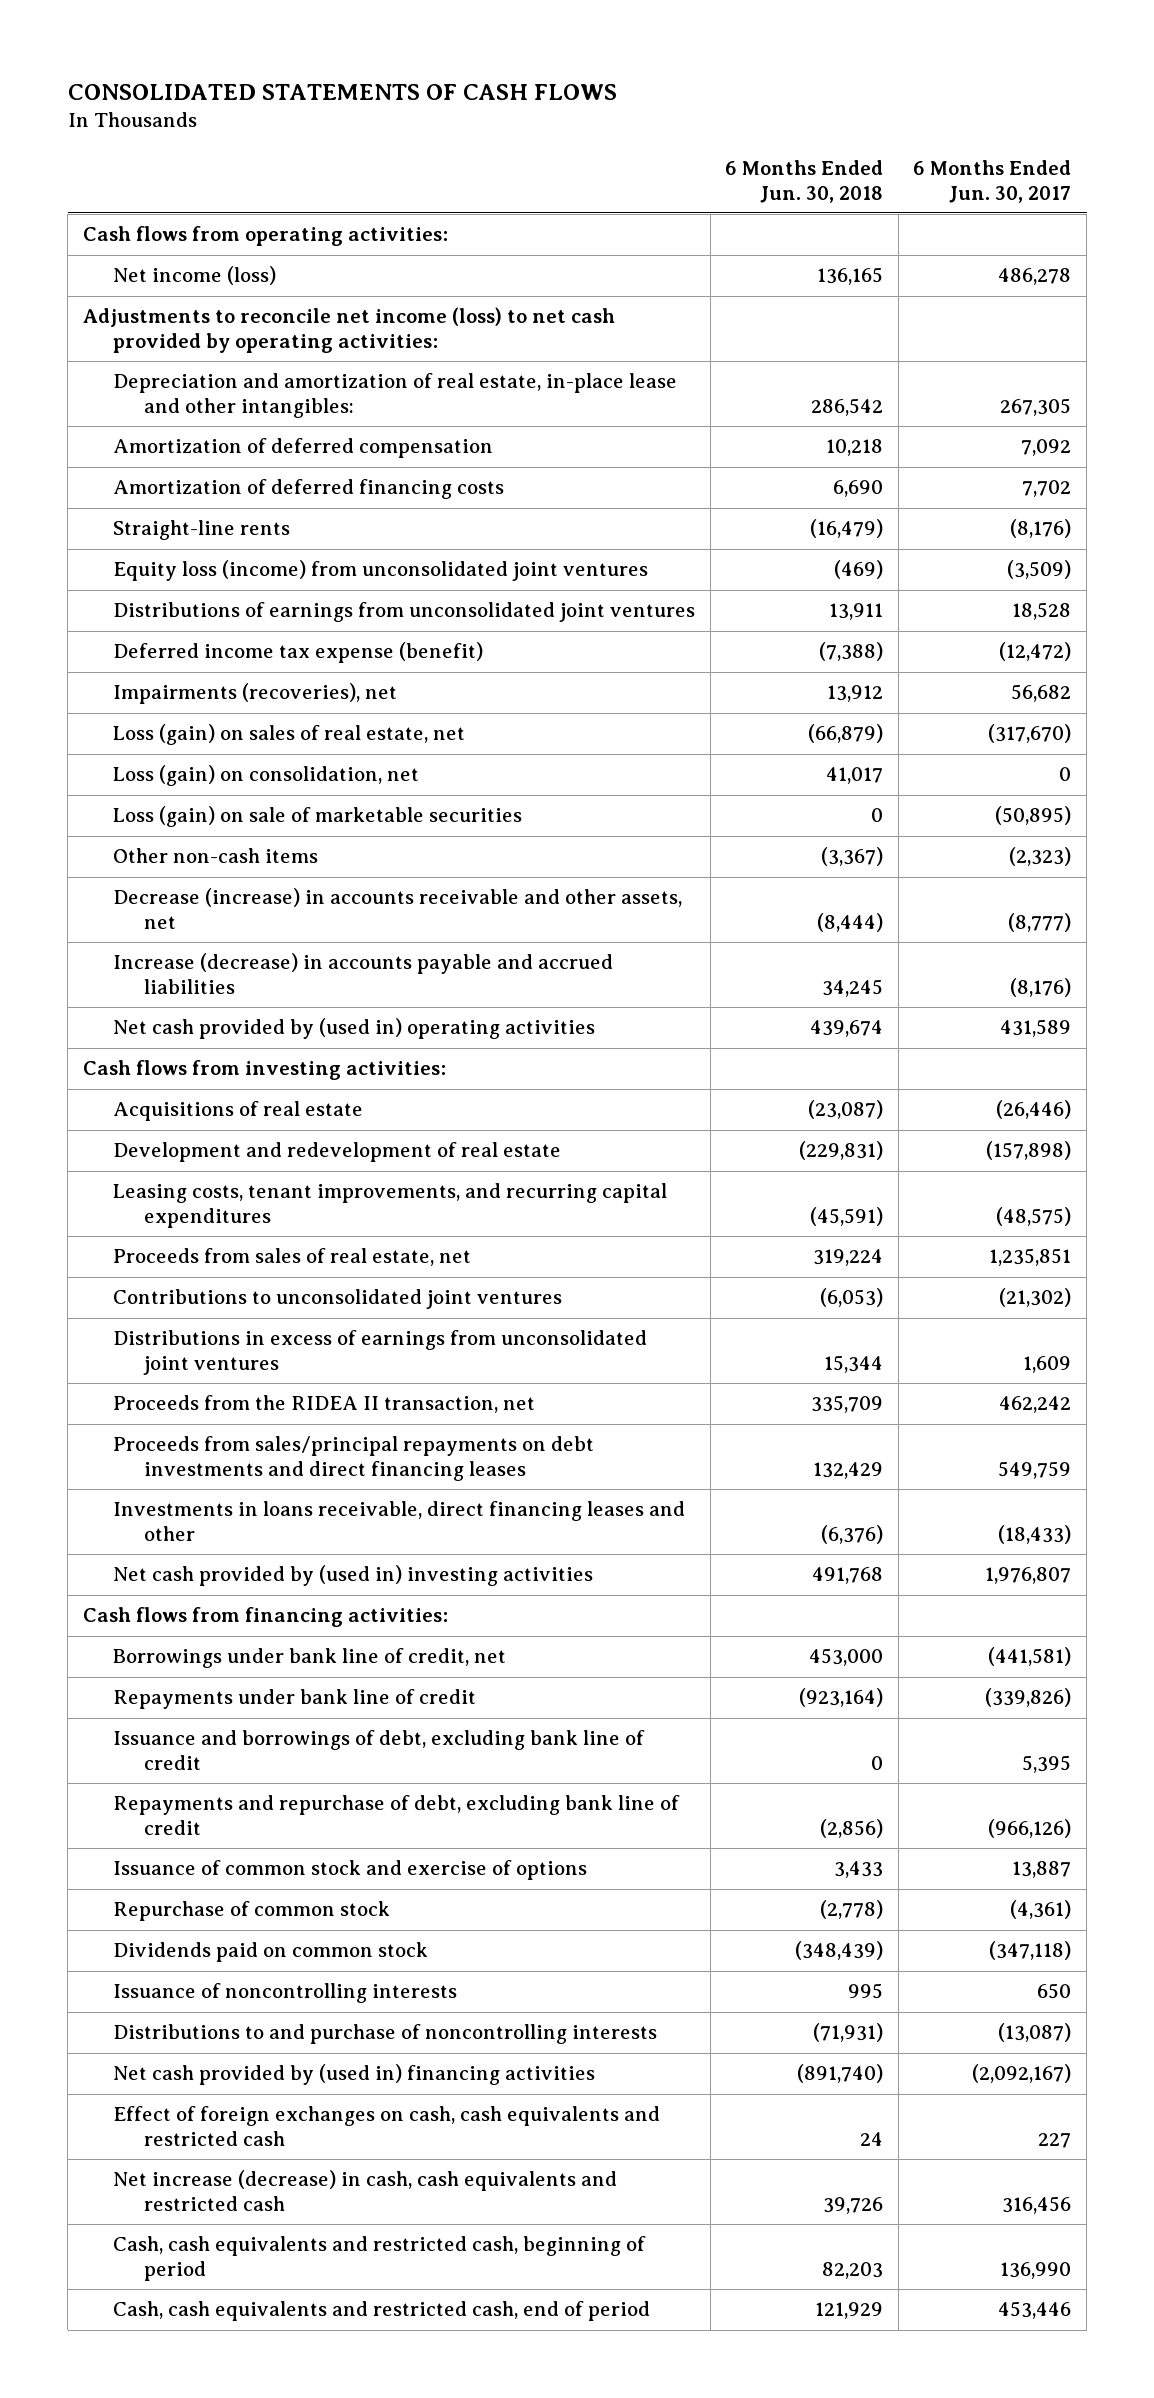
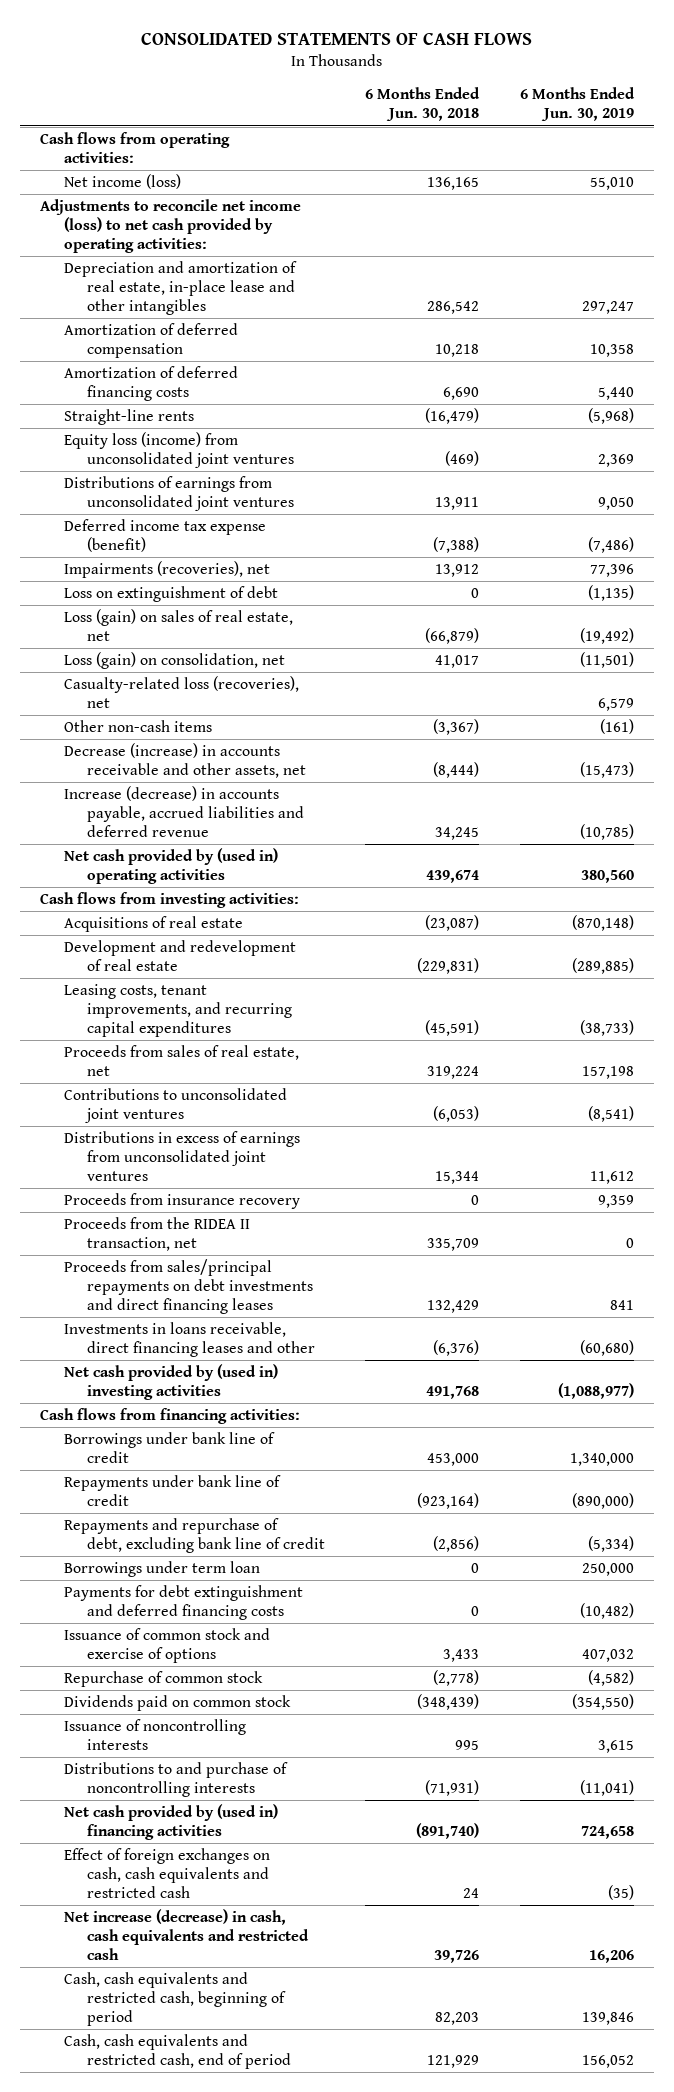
[913,159,1072,203] 6 Months Ended Jun. 30, 2017 -> none
none -> [519,87,635,122] 6 Months Ended Jun. 30, 2019
[113,373,678,419] Depreciation and amortization of real estate, in-place lease and other intangibles: -> [63,260,297,316] Depreciation and amortization of real estate, in-place lease and other intangibles
none -> [63,585,278,602] Loss on extinguishment of debt
[113,806,523,828] Loss (gain) on sale of marketable securities -> none
none -> [63,675,299,709] Casualty-related loss (recoveries), net
[113,953,614,995] Increase (decrease) in accounts payable and accrued liabilities -> [63,785,305,838] Increase (decrease) in accounts payable, accrued liabilities and deferred revenue
none -> [63,1192,300,1209] Proceeds from insurance recovery
[113,1648,507,1669] Borrowings under bank line of credit, net -> [63,1431,275,1464] Borrowings under bank line of credit
[113,1730,646,1771] Issuance and borrowings of debt, excluding bank line of credit -> none
none -> [63,1560,260,1577] Borrowings under term loan
none -> [63,1584,303,1621] Payments for debt extinguishment and deferred financing costs

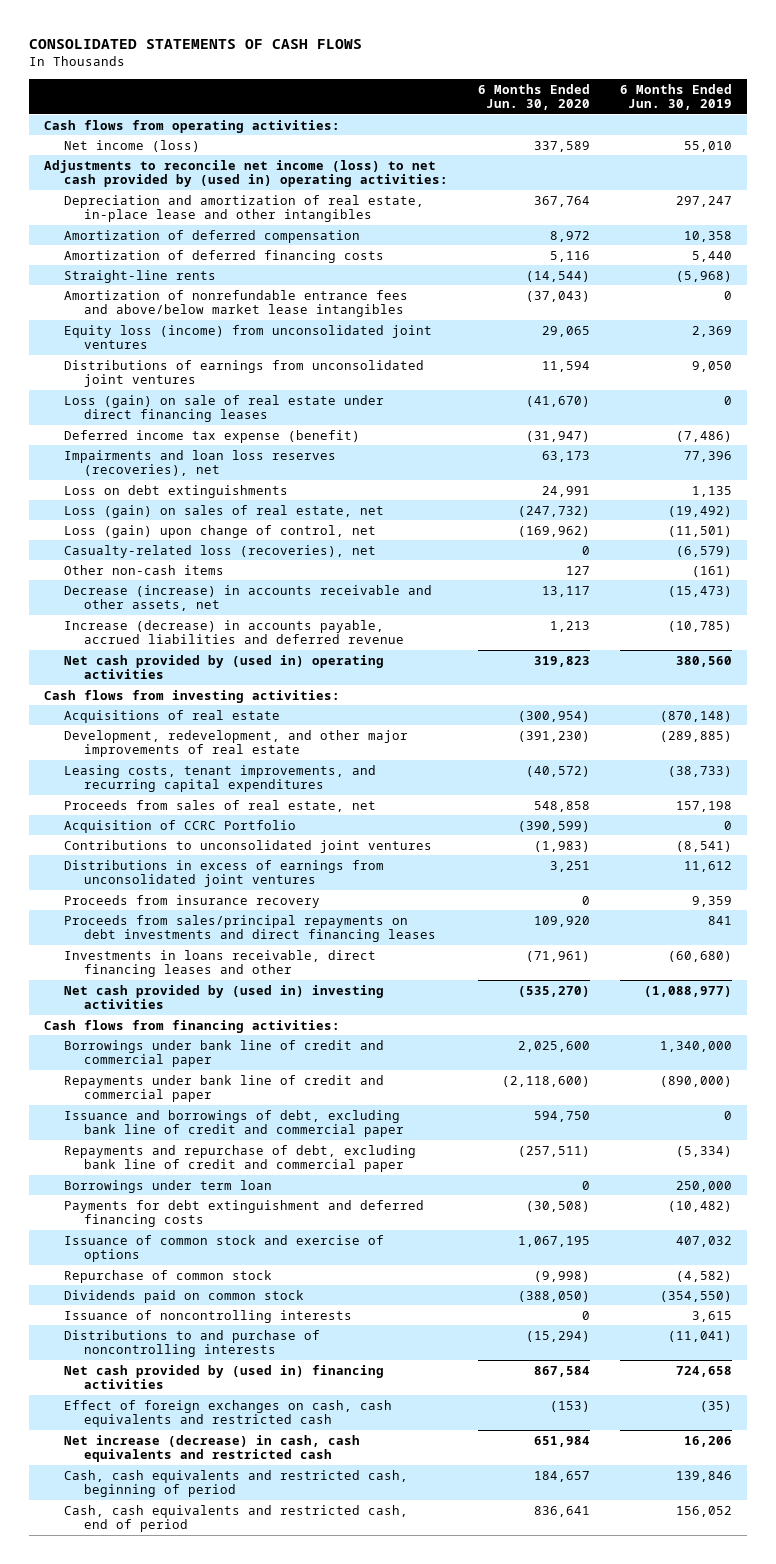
[365,87,481,122] 6 Months Ended Jun. 30, 2018 -> none
none -> [478,83,591,111] 6 Months Ended Jun. 30, 2020
[40,198,302,254] Adjustments to reconcile net income (loss) to net cash provided by operating activities: -> [44,159,449,188] Adjustments to reconcile net income (loss) to net cash provided by (used in) operating activities:
none -> [64,289,409,318] Amortization of nonrefundable entrance fees and above/below market lease intangibles
none -> [64,394,385,423] Loss (gain) on sale of real estate under direct financing leases
[63,560,270,578] Impairments (recoveries), net -> [64,449,337,477] Impairments and loan loss reserves (recoveries), net
[63,585,278,602] Loss on extinguishment of debt -> [64,484,289,498] Loss on debt extinguishments
[587,584,634,601] (1,135) -> [692,485,733,497] 1,135
[63,651,285,669] Loss (gain) on consolidation, net -> [64,524,377,538] Loss (gain) upon change of control, net
[597,698,634,712] 6,579 -> [676,545,733,557] (6,579)
[63,939,296,972] Development and redevelopment of real estate -> [64,729,409,758] Development, redevelopment, and other major improvements of real estate
none -> [64,819,297,833] Acquisition of CCRC Portfolio
[63,1216,250,1252] Proceeds from the RIDEA II transaction, net -> none
[63,1431,275,1464] Borrowings under bank line of credit -> [64,1039,385,1068] Borrowings under bank line of credit and commercial paper
[63,1474,281,1507] Repayments under bank line of credit -> [64,1074,385,1103] Repayments under bank line of credit and commercial paper
none -> [64,1109,404,1138] Issuance and borrowings of debt, excluding bank line of credit and commercial paper
[63,1517,326,1554] Repayments and repurchase of debt, excluding bank line of credit -> [64,1144,417,1173] Repayments and repurchase of debt, excluding bank line of credit and commercial paper

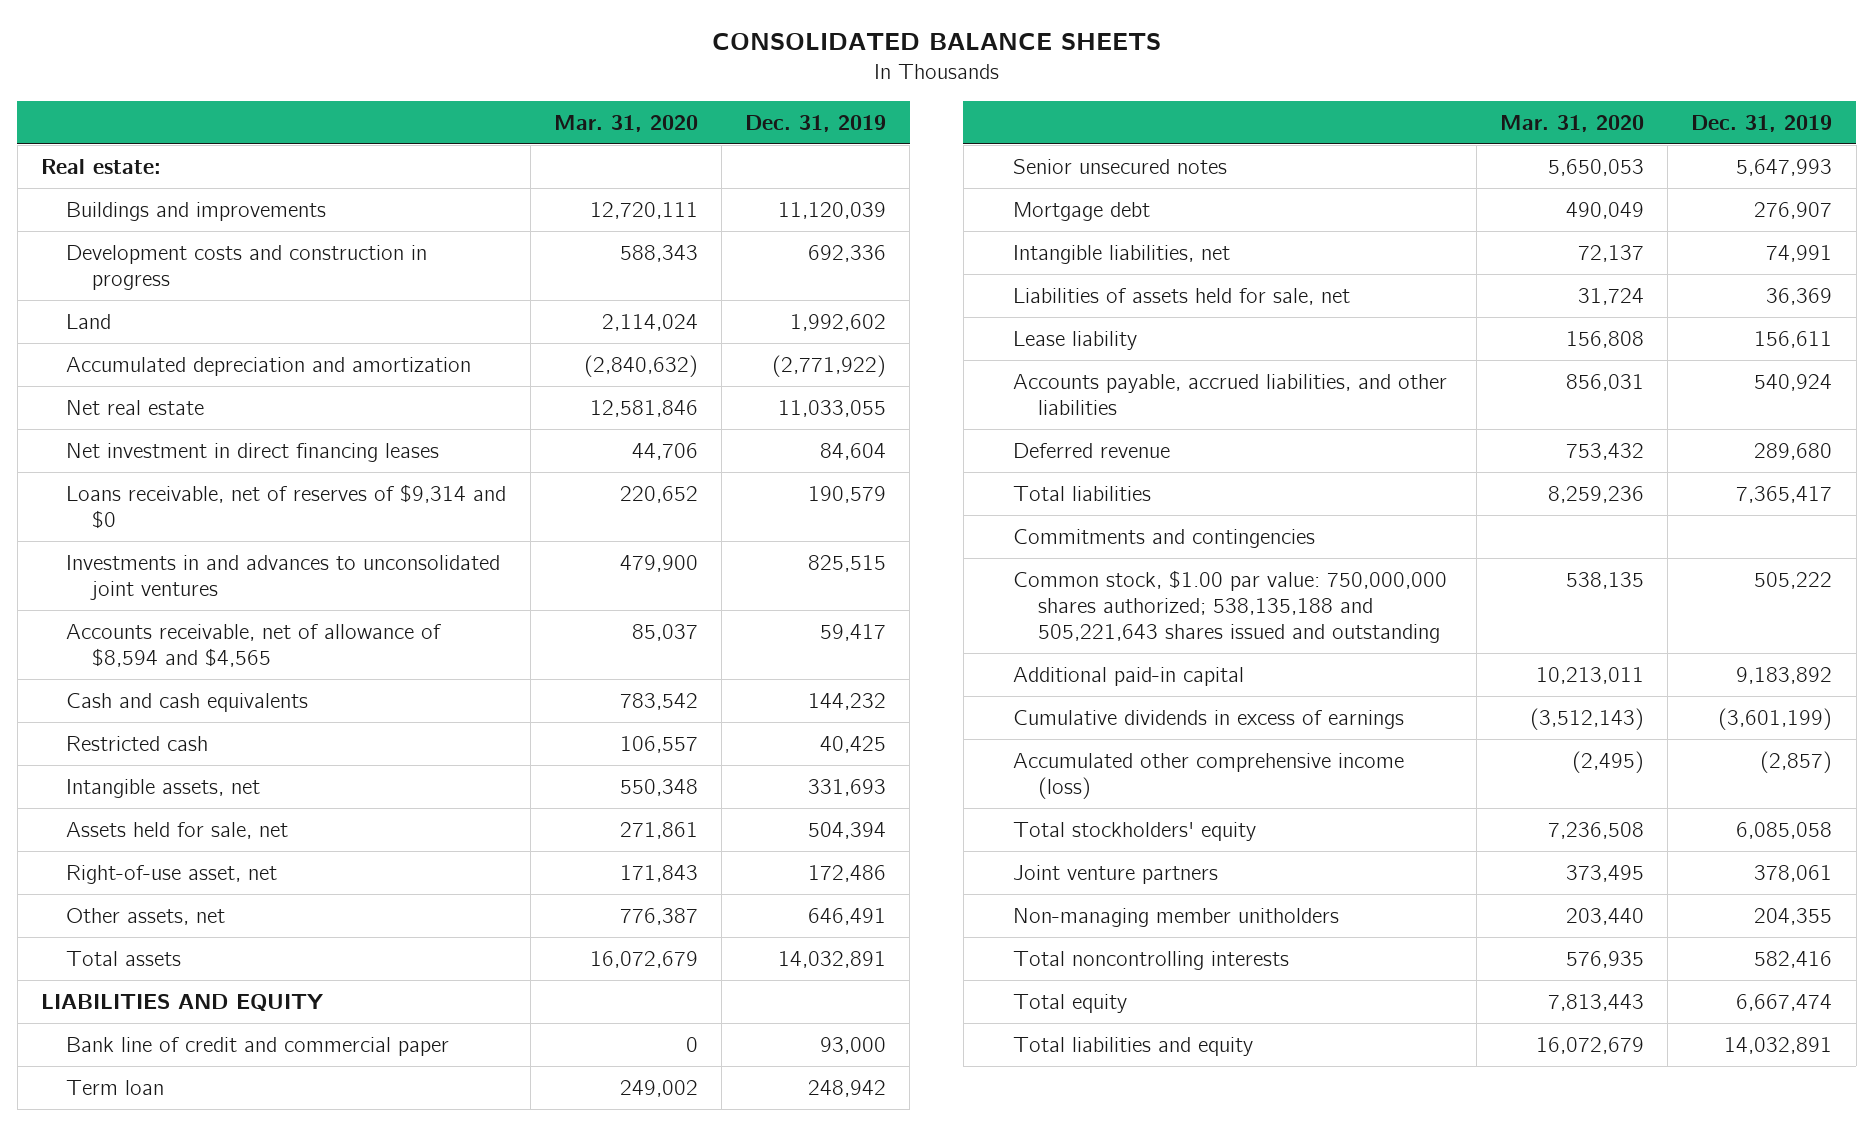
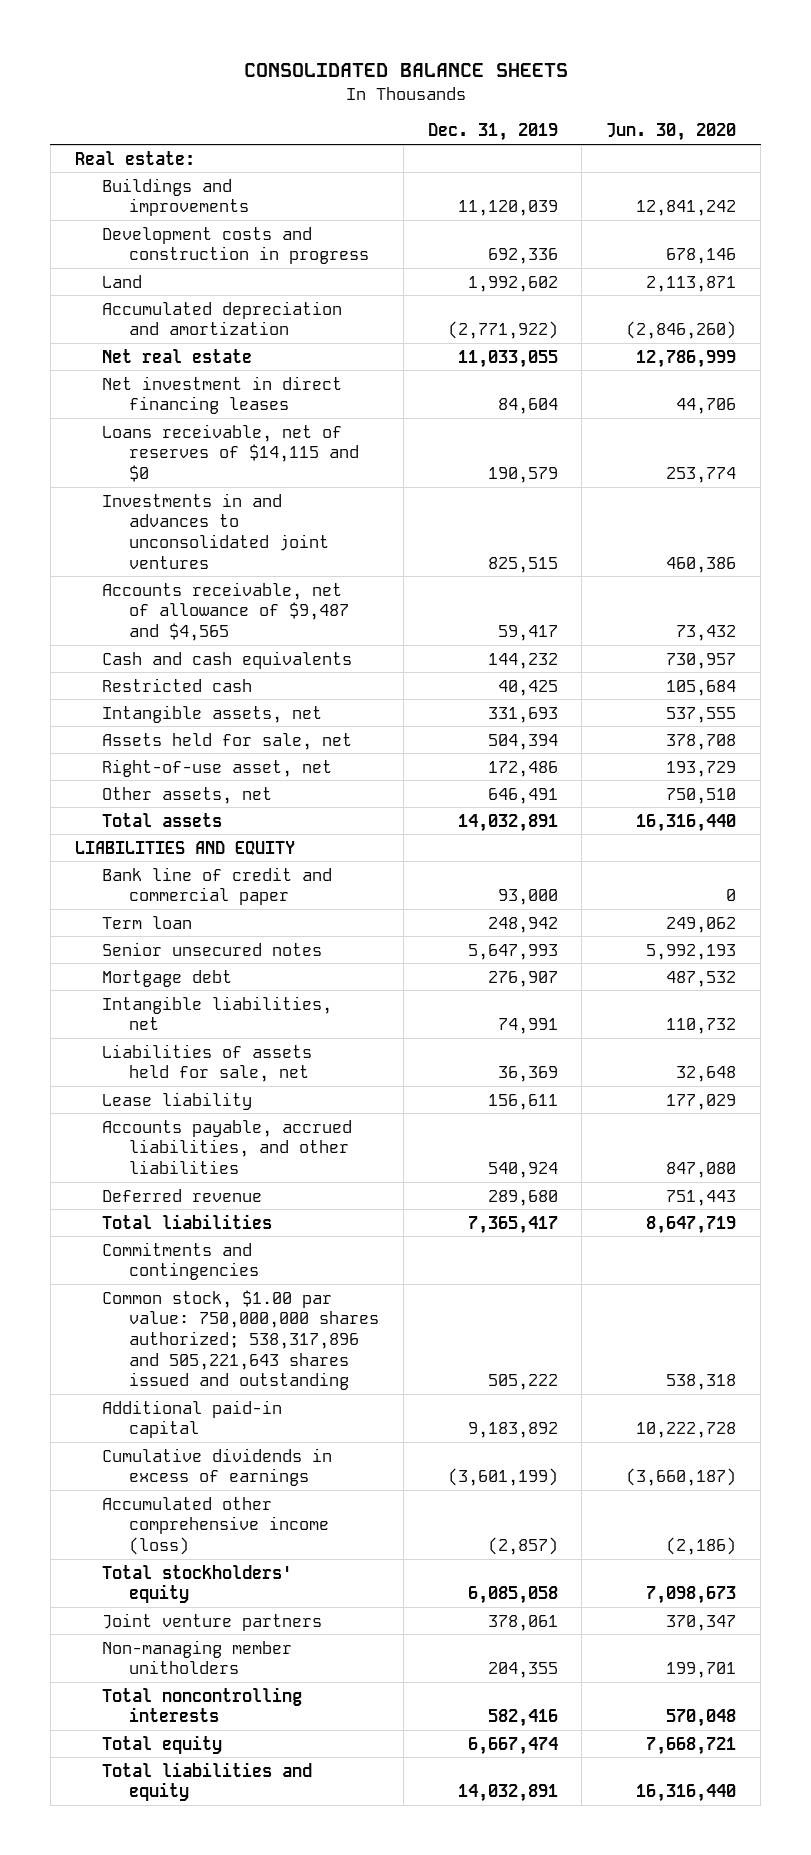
[553,114,698,132] Mar. 31, 2020 -> none
none -> [606,123,737,142] Jun. 30, 2020
[66,483,507,529] Loans receivable, net of reserves of $9,314 and $0 -> [101,423,359,482] Loans receivable, net of reserves of $14,115 and $0
[66,623,442,667] Accounts receivable, net of allowance of $8,594 and $4,565 -> [101,581,349,641] Accounts receivable, net of allowance of $9,487 and $4,565
[1012,569,1447,643] Common stock, $1.00 par value: 750,000,000 shares authorized; 538,135,188 and 505,221,643 shares issued and outstanding -> [101,1289,379,1391] Common stock, $1.00 par value: 750,000,000 shares authorized; 538,317,896 and 505,221,643 shares issued and outstanding

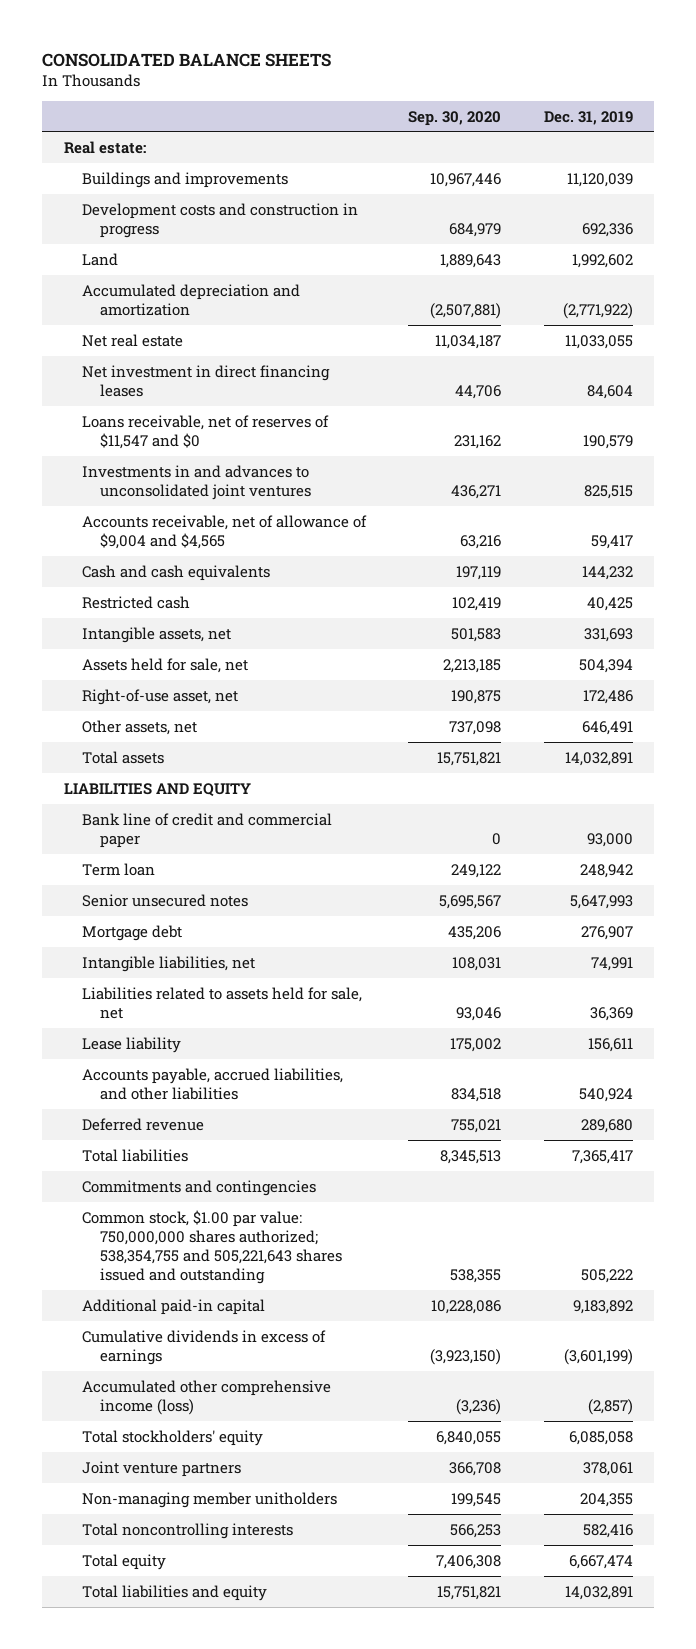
[606,123,737,142] Jun. 30, 2020 -> none
none -> [408,110,502,126] Sep. 30, 2020
[101,423,359,482] Loans receivable, net of reserves of $14,115 and $0 -> [81,414,329,449] Loans receivable, net of reserves of $11,547 and $0
[101,581,349,641] Accounts receivable, net of allowance of $9,487 and $4,565 -> [81,514,367,549] Accounts receivable, net of allowance of $9,004 and $4,565
[101,1043,312,1083] Liabilities of assets held for sale, net -> [81,986,362,1019] Liabilities related to assets held for sale, net
[101,1289,379,1391] Common stock, $1.00 par value: 750,000,000 shares authorized; 538,317,896 and 505,221,643 shares issued and outstanding -> [81,1209,343,1285] Common stock, $1.00 par value: 750,000,000 shares authorized; 538,354,755 and 505,221,643 shares issued and outstanding

